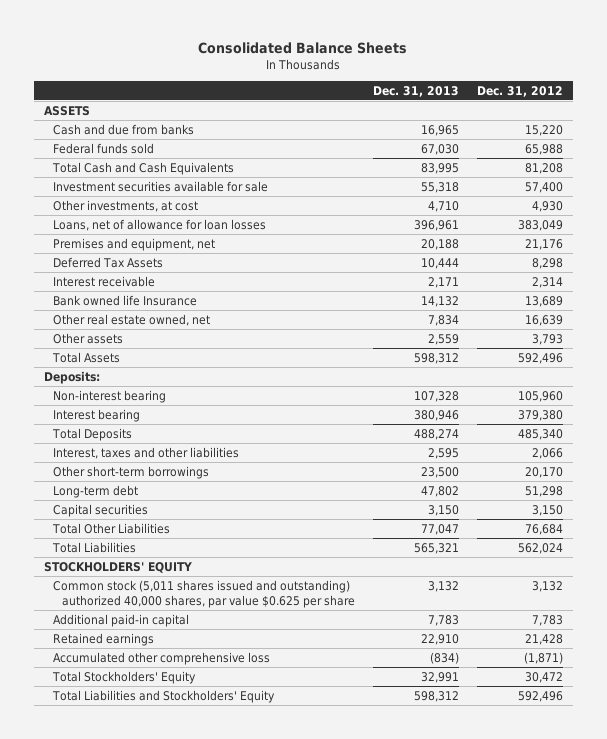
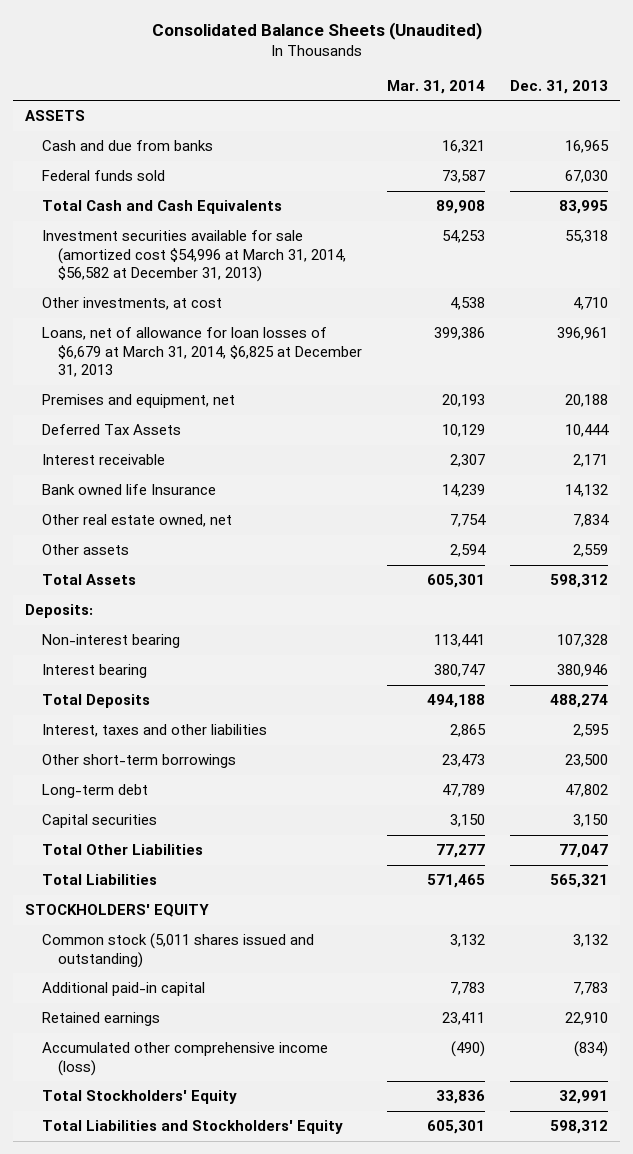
[198,41,408,54] Consolidated Balance Sheets -> [151,21,482,40] Consolidated Balance Sheets (Unaudited)
[477,85,564,97] Dec. 31, 2012 -> none
none -> [386,79,485,94] Mar. 31, 2014
[52,180,268,192] Investment securities available for sale -> [41,230,346,283] Investment securities available for sale (amortized cost $54,996 at March 31, 2014, $56,582 at December 31, 2013)
[52,218,266,231] Loans, net of allowance for loan losses -> [41,327,362,378] Loans, net of allowance for loan losses of $6,679 at March 31, 2014, $6,825 at December 31, 2013
[52,579,355,608] Common stock (5,011 shares issued and outstanding) authorized 40,000 shares, par value $0.625 per share -> [41,933,314,968] Common stock (5,011 shares issued and outstanding)
[52,651,270,665] Accumulated other comprehensive loss -> [41,1042,328,1076] Accumulated other comprehensive income (loss)

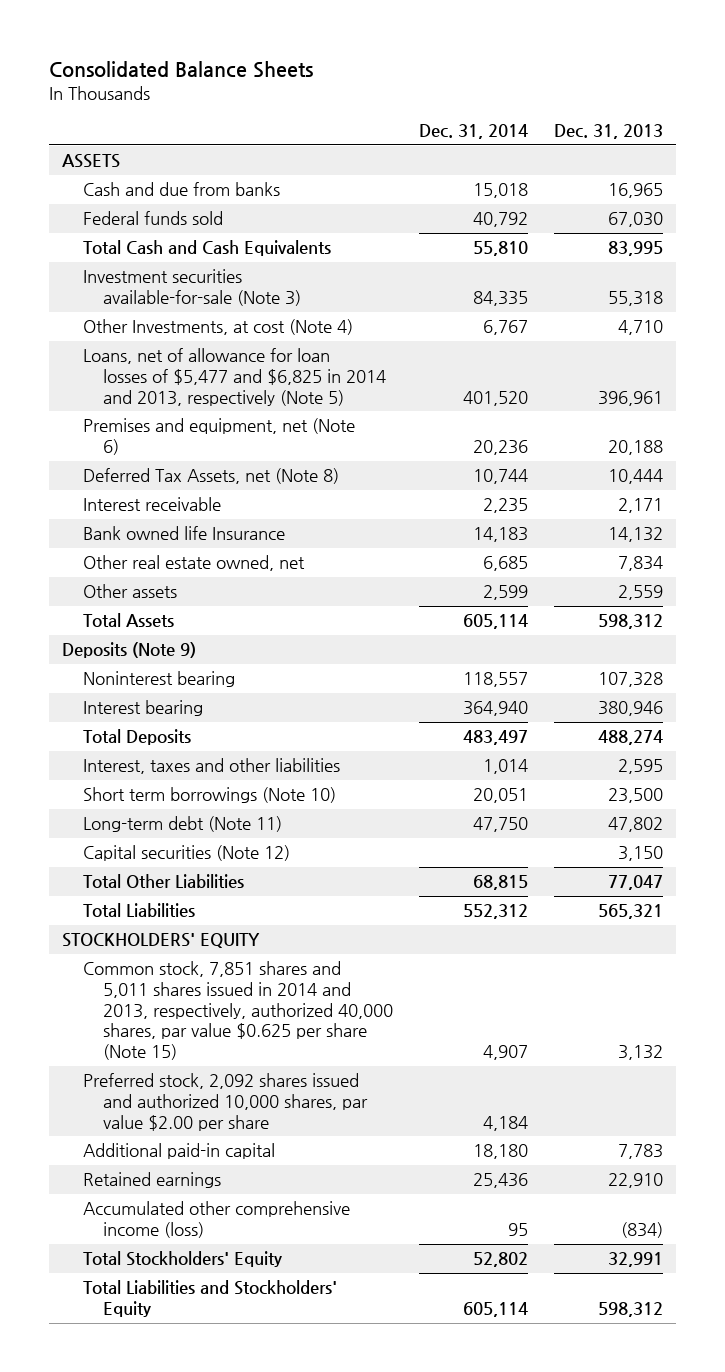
[151,21,482,40] Consolidated Balance Sheets (Unaudited) -> [49,60,314,78] Consolidated Balance Sheets
[386,79,485,94] Mar. 31, 2014 -> none
none -> [418,124,528,140] Dec. 31, 2014
[41,230,346,283] Investment securities available for sale (amortized cost $54,996 at March 31, 2014, $56,582 at December 31, 2013) -> [82,269,301,307] Investment securities available-for-sale (Note 3)
[41,297,222,311] Other investments, at cost -> [82,319,353,336] Other Investments, at cost (Note 4)
[41,327,362,378] Loans, net of allowance for loan losses of $6,679 at March 31, 2014, $6,825 at December 31, 2013 -> [82,348,386,406] Loans, net of allowance for loan losses of $5,477 and $6,825 in 2014 and 2013, respectively (Note 5)
[41,394,235,409] Premises and equipment, net -> [82,418,355,456] Premises and equipment, net (Note 6)
[41,424,181,436] Deferred Tax Assets -> [82,468,339,485] Deferred Tax Assets, net (Note 8)
[25,604,94,619] Deposits: -> [62,642,197,659] Deposits (Note 9)
[41,634,180,649] Non-interest bearing -> [82,671,235,688] Noninterest bearing
[41,754,236,769] Other short-term borrowings -> [82,787,336,804] Short term borrowings (Note 10)
[41,784,148,799] Long-term debt -> [82,816,282,833] Long-term debt (Note 11)
[41,814,157,829] Capital securities -> [82,845,290,862] Capital securities (Note 12)
[41,933,314,968] Common stock (5,011 shares issued and outstanding) -> [82,961,393,1061] Common stock, 7,851 shares and 5,011 shares issued in 2014 and 2013, respectively, authorized 40,000 shares, par value $0.625 per share (Note 15)
none -> [82,1073,368,1131] Preferred stock, 2,092 shares issued and authorized 10,000 shares, par value $2.00 per share

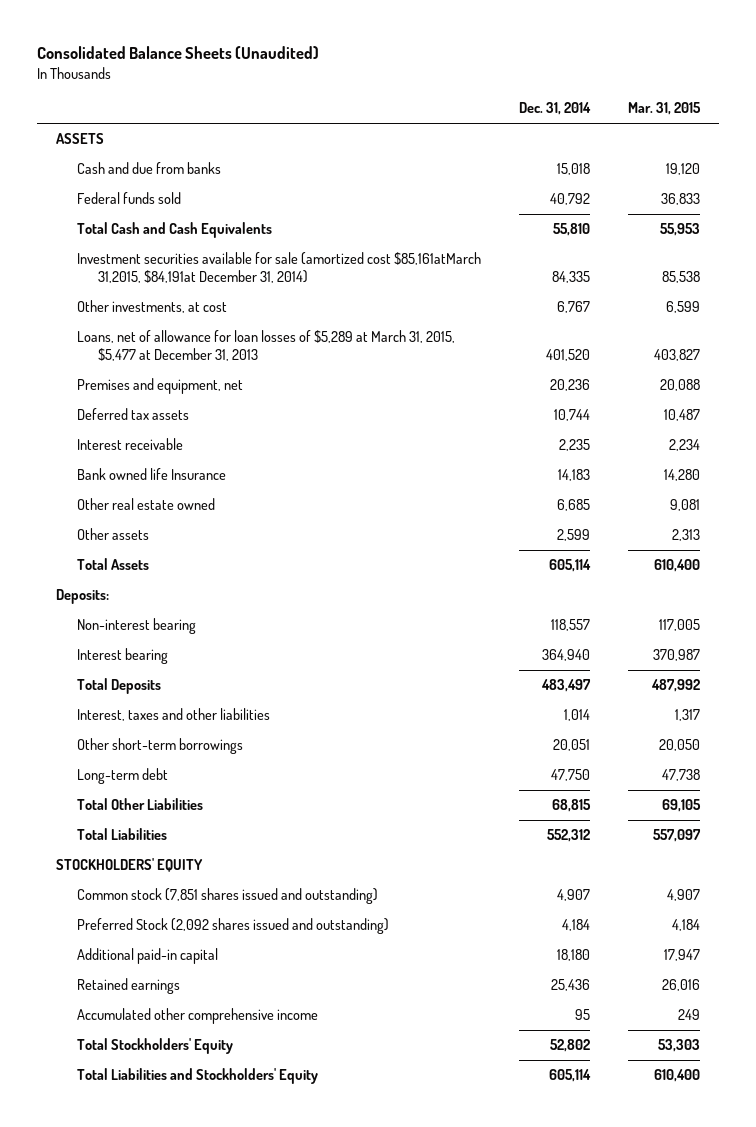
[49,60,314,78] Consolidated Balance Sheets -> [37,46,320,60] Consolidated Balance Sheets (Unaudited)
[553,124,663,140] Dec. 31, 2013 -> none
none -> [627,102,701,116] Mar. 31, 2015
[82,269,301,307] Investment securities available-for-sale (Note 3) -> [76,252,481,284] Investment securities available for sale (amortized cost $85,161atMarch 31,2015, $84,191at December 31, 2014)
[82,319,353,336] Other Investments, at cost (Note 4) -> [76,300,227,314] Other investments, at cost
[82,348,386,406] Loans, net of allowance for loan losses of $5,477 and $6,825 in 2014 and 2013, respectively (Note 5) -> [76,330,455,362] Loans, net of allowance for loan losses of $5,289 at March 31, 2015, $5,477 at December 31, 2013
[82,418,355,456] Premises and equipment, net (Note 6) -> [76,378,243,395] Premises and equipment, net
[82,468,339,485] Deferred Tax Assets, net (Note 8) -> [76,408,189,421] Deferred tax assets
[82,555,305,572] Other real estate owned, net -> [76,498,215,511] Other real estate owned
[62,642,197,659] Deposits (Note 9) -> [56,589,110,605] Deposits:
[82,671,235,688] Noninterest bearing -> [76,618,196,635] Non-interest bearing
[82,845,290,862] Capital securities (Note 12) -> none
[82,787,336,804] Short term borrowings (Note 10) -> [76,738,243,755] Other short-term borrowings
[82,816,282,833] Long-term debt (Note 11) -> [76,768,168,785] Long-term debt
[82,961,393,1061] Common stock, 7,851 shares and 5,011 shares issued in 2014 and 2013, respectively, authorized 40,000 shares, par value $0.625 per share (Note 15) -> [76,888,378,905] Common stock (7,851 shares issued and outstanding)
[82,1073,368,1131] Preferred stock, 2,092 shares issued and authorized 10,000 shares, par value $2.00 per share -> [76,918,389,935] Preferred Stock (2,092 shares issued and outstanding)
[82,1201,350,1239] Accumulated other comprehensive income (loss) -> [76,1008,318,1025] Accumulated other comprehensive income

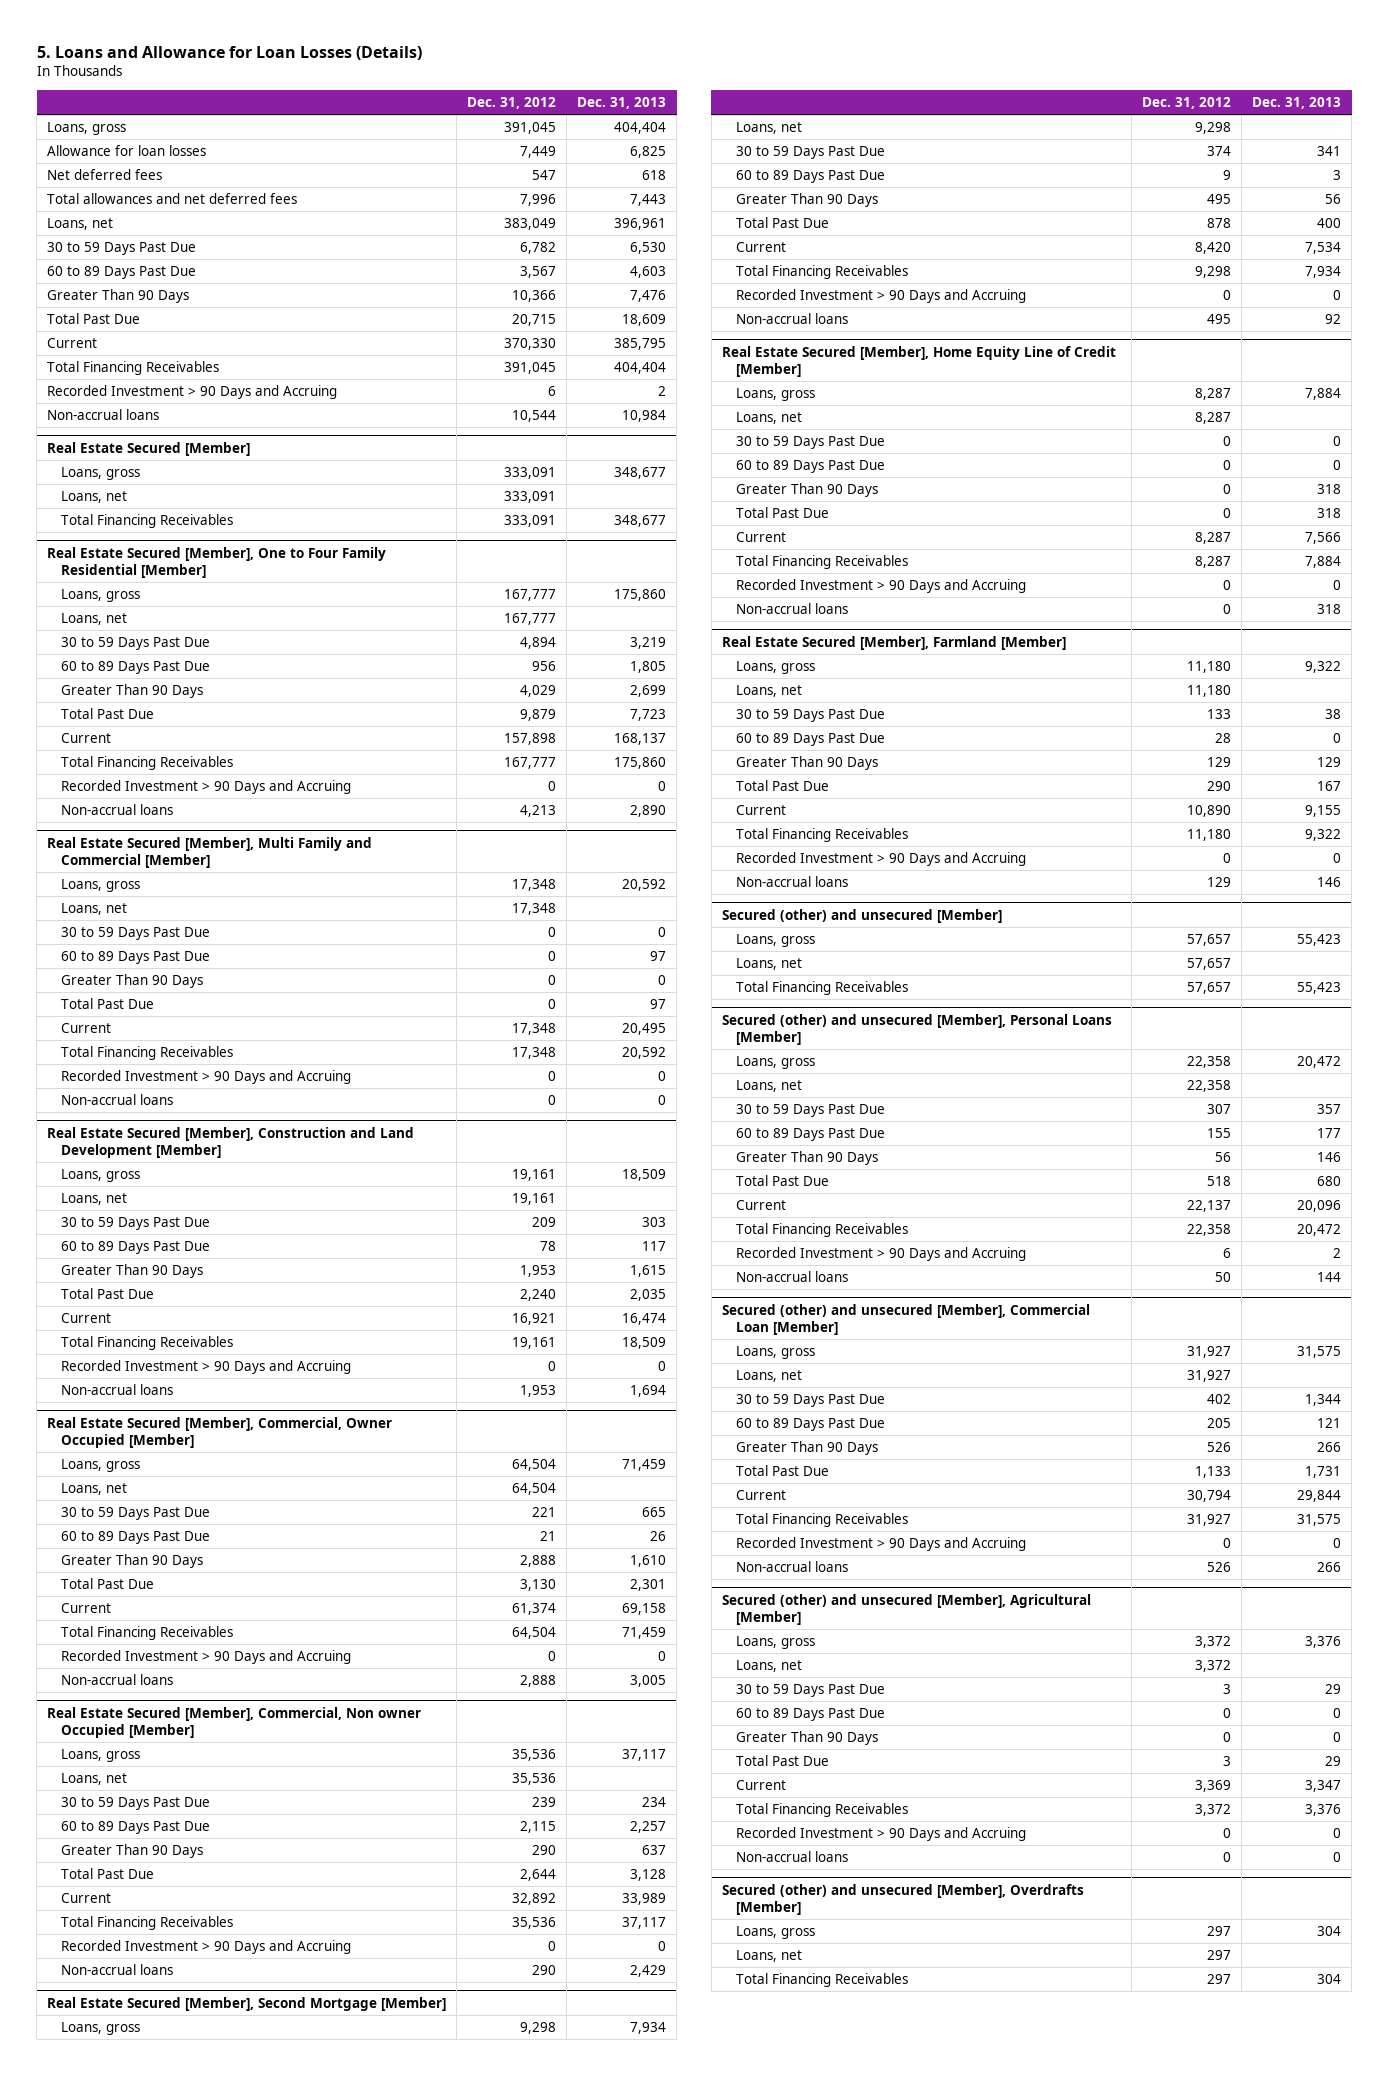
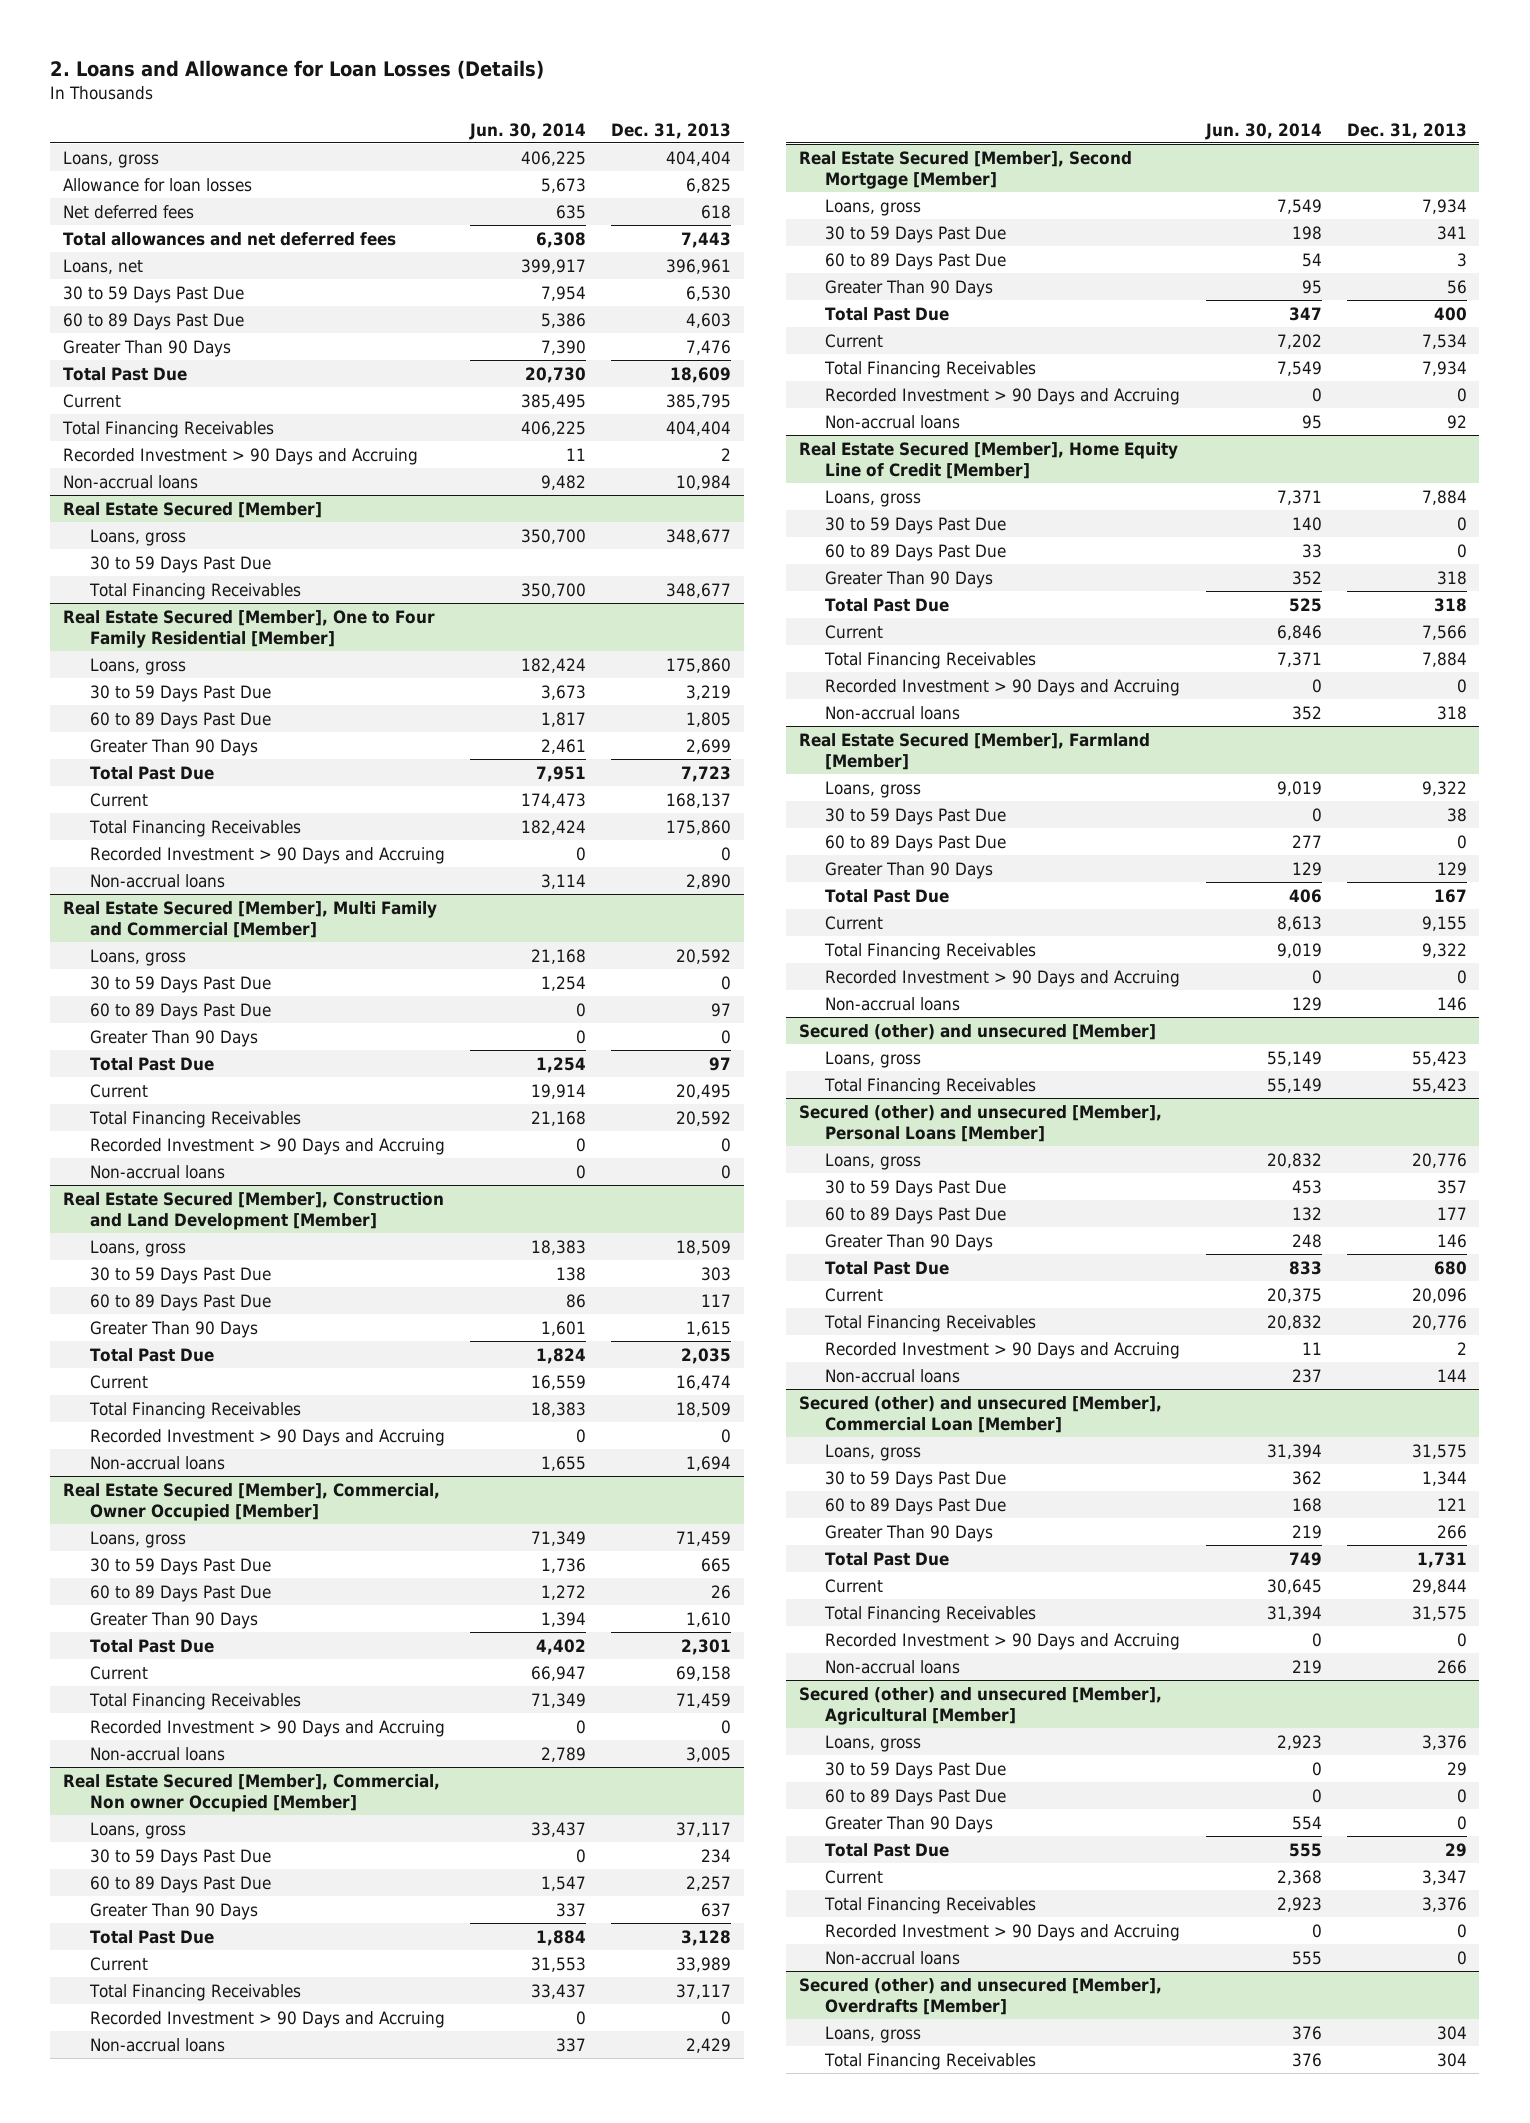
[36,45,422,60] 5. Loans and Allowance for Loan Losses (Details) -> [50,60,545,80] 2. Loans and Allowance for Loan Losses (Details)
[467,97,557,110] Dec. 31, 2012 -> none
none -> [469,122,587,140] Jun. 30, 2014
[60,490,127,503] Loans, net -> none
none -> [89,555,271,573] 30 to 59 Days Past Due
[60,612,127,625] Loans, net -> none
[60,902,127,915] Loans, net -> none
[60,1192,127,1205] Loans, net -> none
[60,1482,127,1495] Loans, net -> none
[60,1772,127,1785] Loans, net -> none
[735,121,802,134] Loans, net -> none
[735,411,802,424] Loans, net -> none
[735,684,802,697] Loans, net -> none
[735,957,802,970] Loans, net -> none
[735,1079,802,1092] Loans, net -> none
[1297,1055,1342,1068] 20,472 -> [1411,1152,1467,1168] 20,776
[1297,1223,1342,1236] 20,472 -> [1411,1314,1467,1330] 20,776
[735,1369,802,1382] Loans, net -> none
[735,1659,802,1672] Loans, net -> none
[735,1949,802,1962] Loans, net -> none

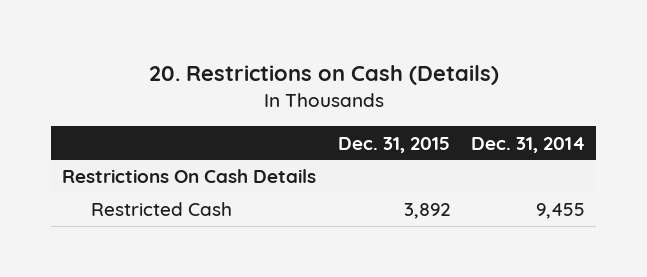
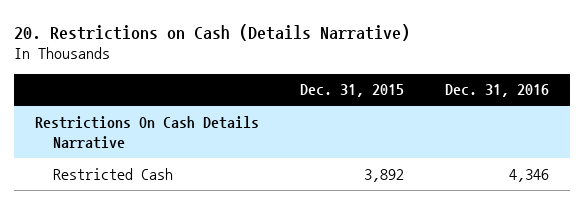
[148,65,499,86] 20. Restrictions on Cash (Details) -> [13,23,410,41] 20. Restrictions on Cash (Details Narrative)
[471,136,586,153] Dec. 31, 2014 -> none
none -> [445,84,550,98] Dec. 31, 2016
[62,169,317,184] Restrictions On Cash Details -> [34,115,259,149] Restrictions On Cash Details Narrative

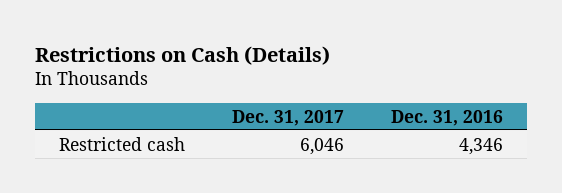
[13,23,410,41] 20. Restrictions on Cash (Details Narrative) -> [34,45,330,65] Restrictions on Cash (Details)
[299,84,404,98] Dec. 31, 2015 -> none
none -> [232,109,345,126] Dec. 31, 2017
[34,115,259,149] Restrictions On Cash Details Narrative -> none
[52,167,173,180] Restricted Cash -> [58,136,185,151] Restricted cash

